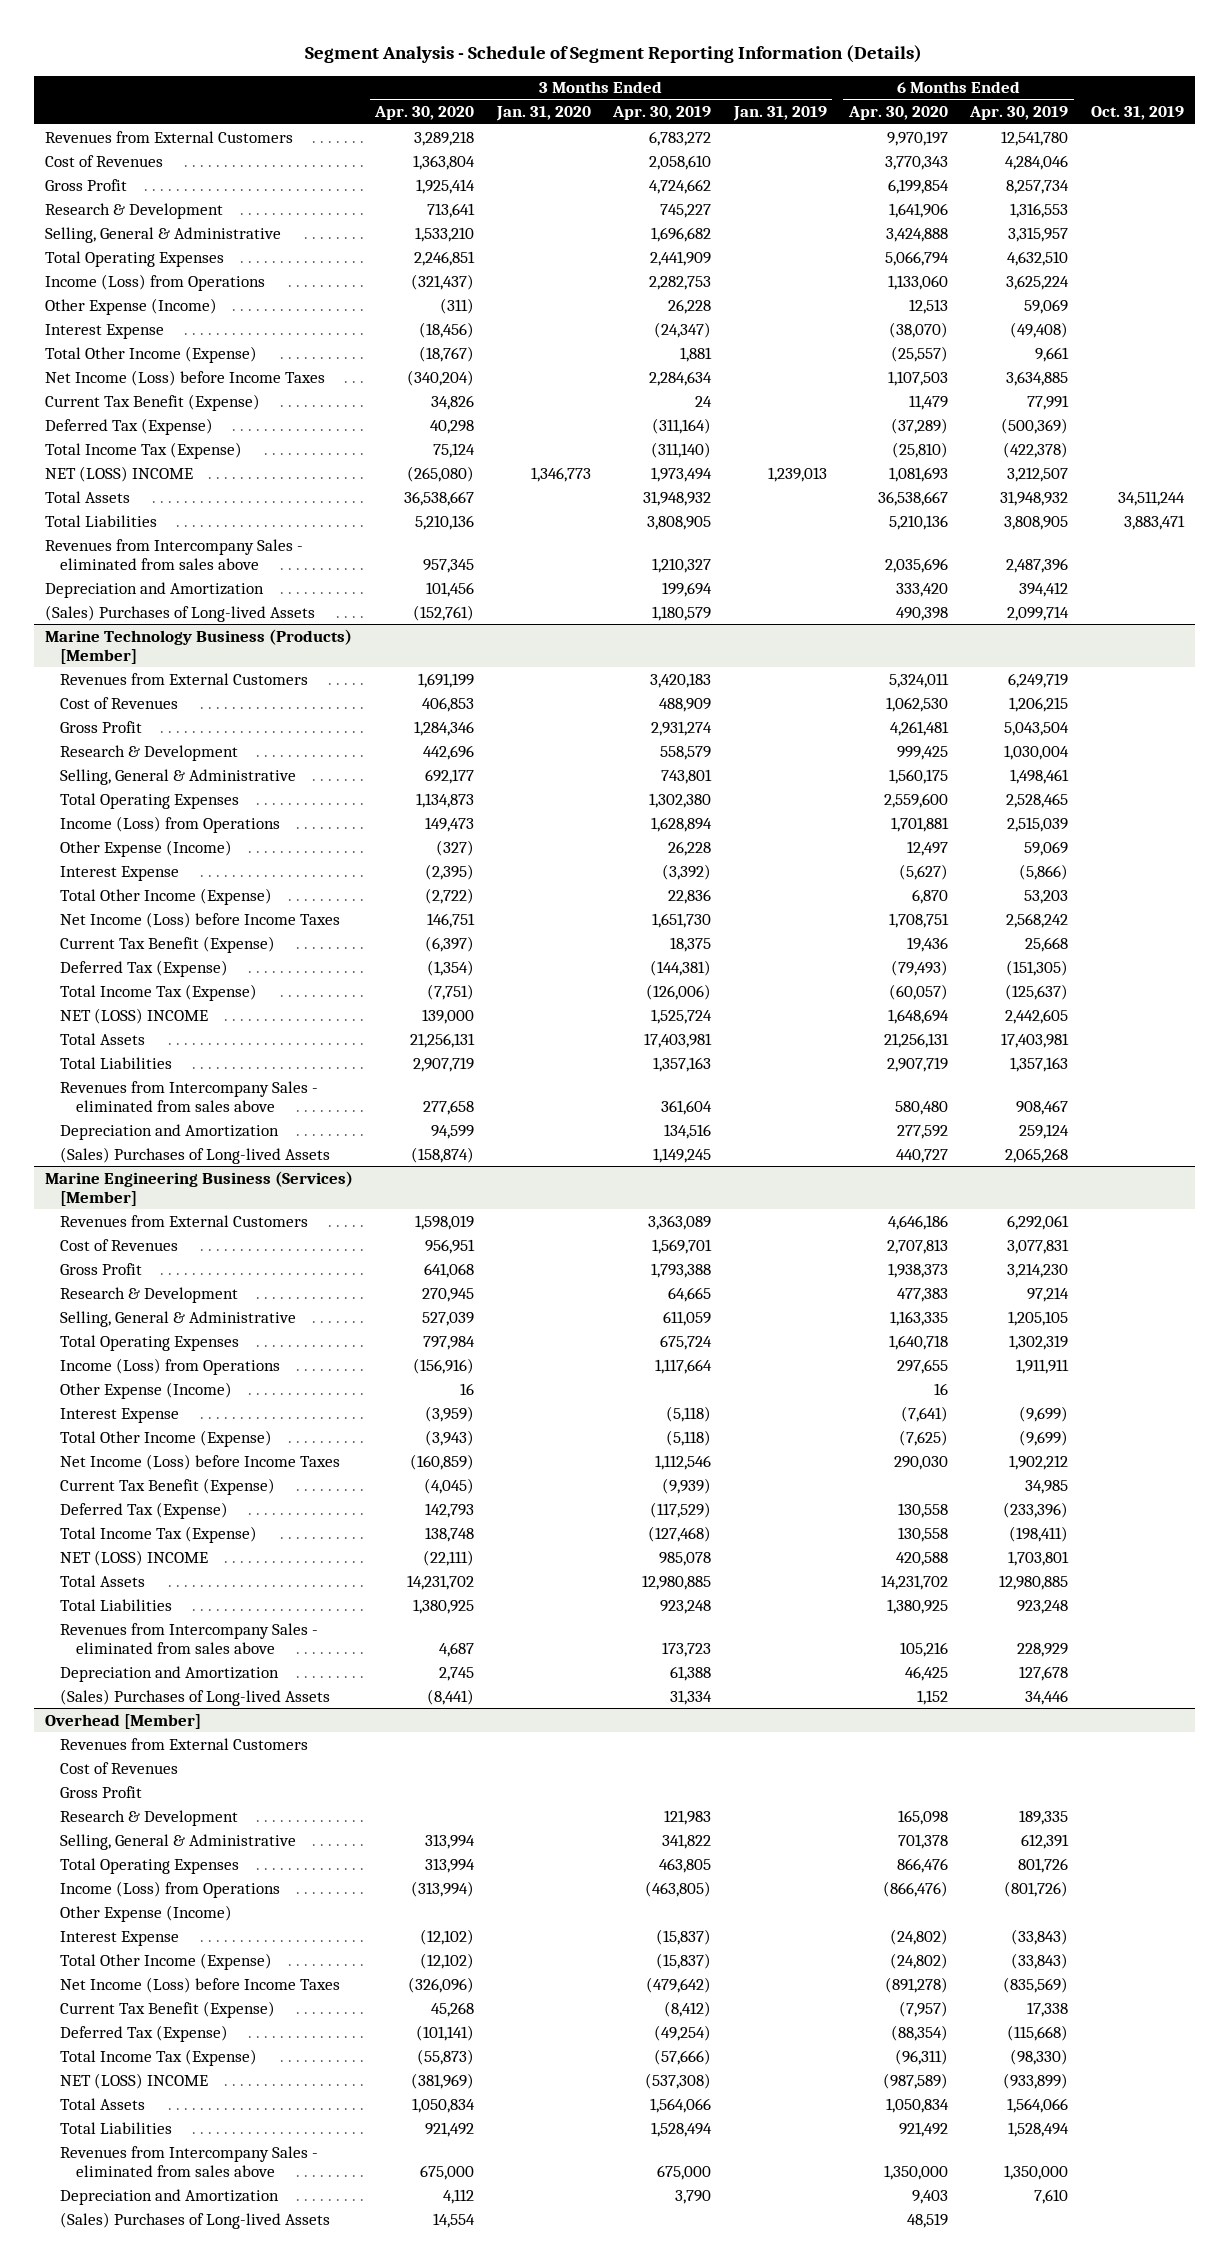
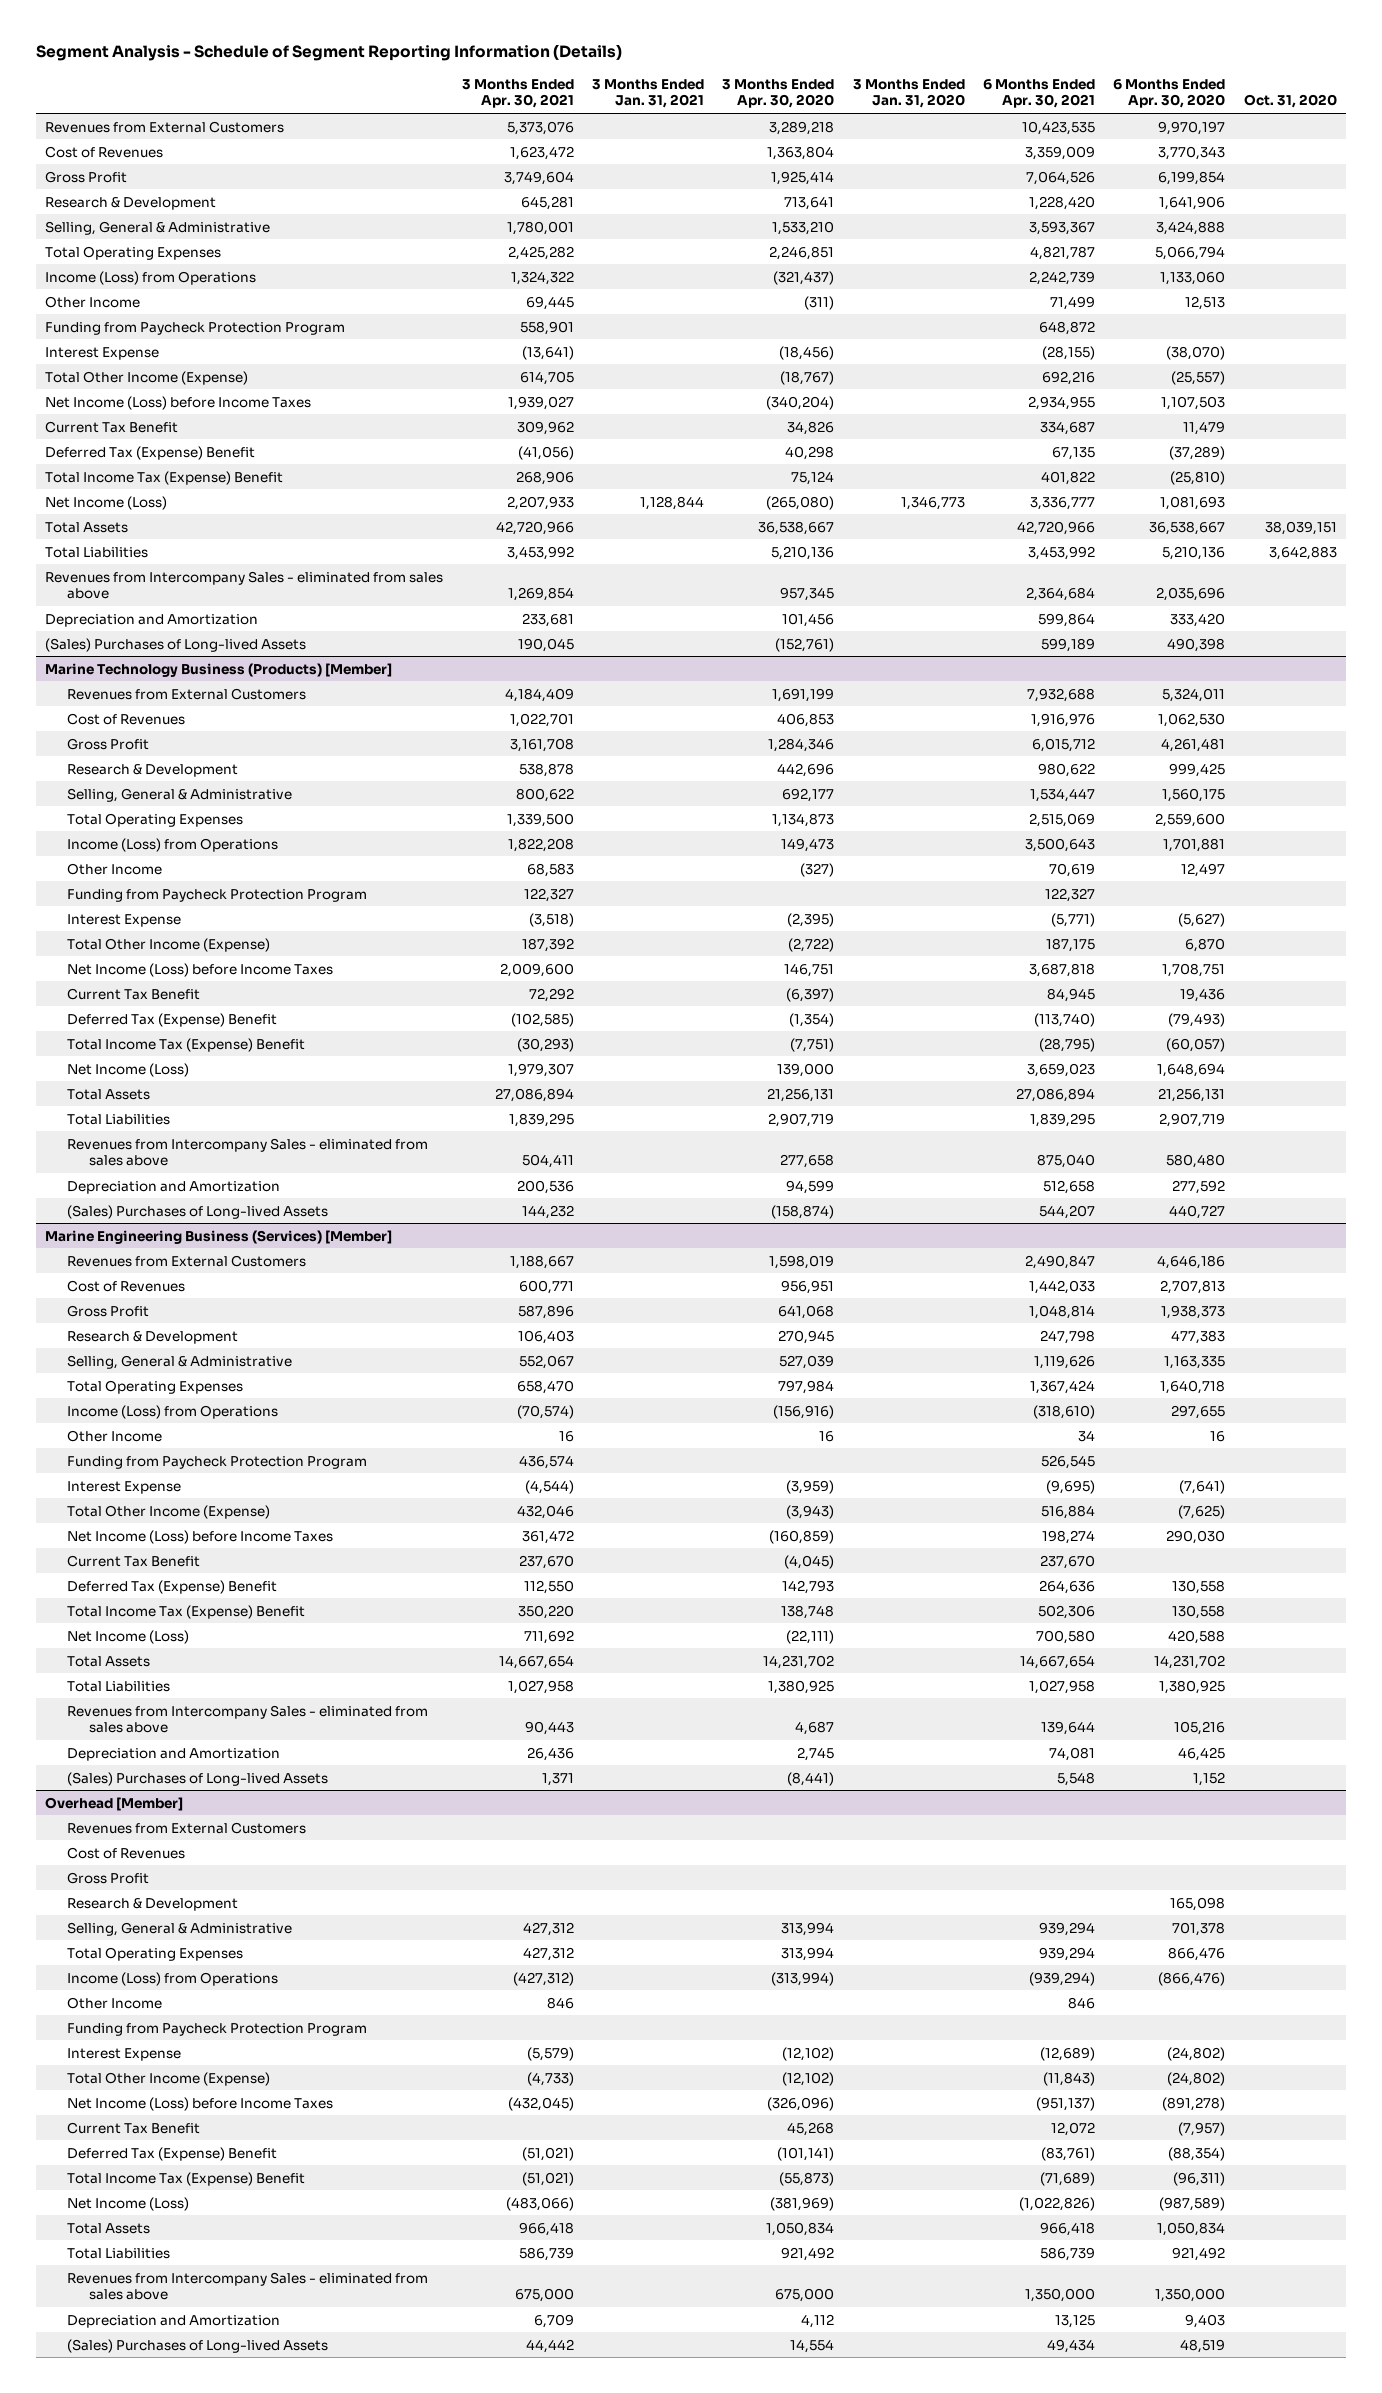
[612,106,712,121] Apr. 30, 2019 -> none
[732,106,827,122] Jan. 31, 2019 -> none
[969,106,1069,121] Apr. 30, 2019 -> none
[1090,106,1184,121] Oct. 31, 2019 -> none
none -> [461,78,574,109] 3 Months Ended Apr. 30, 2021
none -> [591,78,704,109] 3 Months Ended Jan. 31, 2021
none -> [983,78,1096,109] 6 Months Ended Apr. 30, 2021
none -> [1243,94,1337,109] Oct. 31, 2020
[45,297,218,315] Other Expense (Income) -> [45,295,141,308] Other Income
none -> [45,321,346,335] Funding from Paycheck Protection Program
[45,393,261,411] Current Tax Benefit (Expense) -> [45,420,179,433] Current Tax Benefit
[45,417,214,435] Deferred Tax (Expense) -> [45,445,256,460] Deferred Tax (Expense) Benefit
[45,441,243,459] Total Income Tax (Expense) -> [45,470,284,485] Total Income Tax (Expense) Benefit
[45,465,194,482] NET (LOSS) INCOME -> [45,495,168,510] Net Income (Loss)
[60,839,233,857] Other Expense (Income) -> [67,862,163,875] Other Income
none -> [67,888,368,902] Funding from Paycheck Protection Program
[60,935,276,953] Current Tax Benefit (Expense) -> [67,987,201,1000] Current Tax Benefit
[60,959,229,977] Deferred Tax (Expense) -> [67,1012,278,1027] Deferred Tax (Expense) Benefit
[60,983,258,1001] Total Income Tax (Expense) -> [67,1037,306,1052] Total Income Tax (Expense) Benefit
[60,1007,209,1024] NET (LOSS) INCOME -> [67,1062,190,1077] Net Income (Loss)
[60,1381,233,1399] Other Expense (Income) -> [67,1429,163,1442] Other Income
none -> [67,1455,368,1469] Funding from Paycheck Protection Program
[60,1477,276,1495] Current Tax Benefit (Expense) -> [67,1554,201,1567] Current Tax Benefit
[60,1501,229,1519] Deferred Tax (Expense) -> [67,1579,278,1594] Deferred Tax (Expense) Benefit
[60,1525,258,1543] Total Income Tax (Expense) -> [67,1604,306,1619] Total Income Tax (Expense) Benefit
[60,1549,209,1566] NET (LOSS) INCOME -> [67,1629,190,1644] Net Income (Loss)
[60,1904,233,1922] Other Expense (Income) -> [67,1996,163,2009] Other Income
none -> [67,2022,368,2036] Funding from Paycheck Protection Program
[60,2000,276,2018] Current Tax Benefit (Expense) -> [67,2121,201,2134] Current Tax Benefit
[60,2024,229,2042] Deferred Tax (Expense) -> [67,2146,278,2161] Deferred Tax (Expense) Benefit
[60,2048,258,2066] Total Income Tax (Expense) -> [67,2171,306,2186] Total Income Tax (Expense) Benefit
[60,2072,209,2089] NET (LOSS) INCOME -> [67,2196,190,2211] Net Income (Loss)

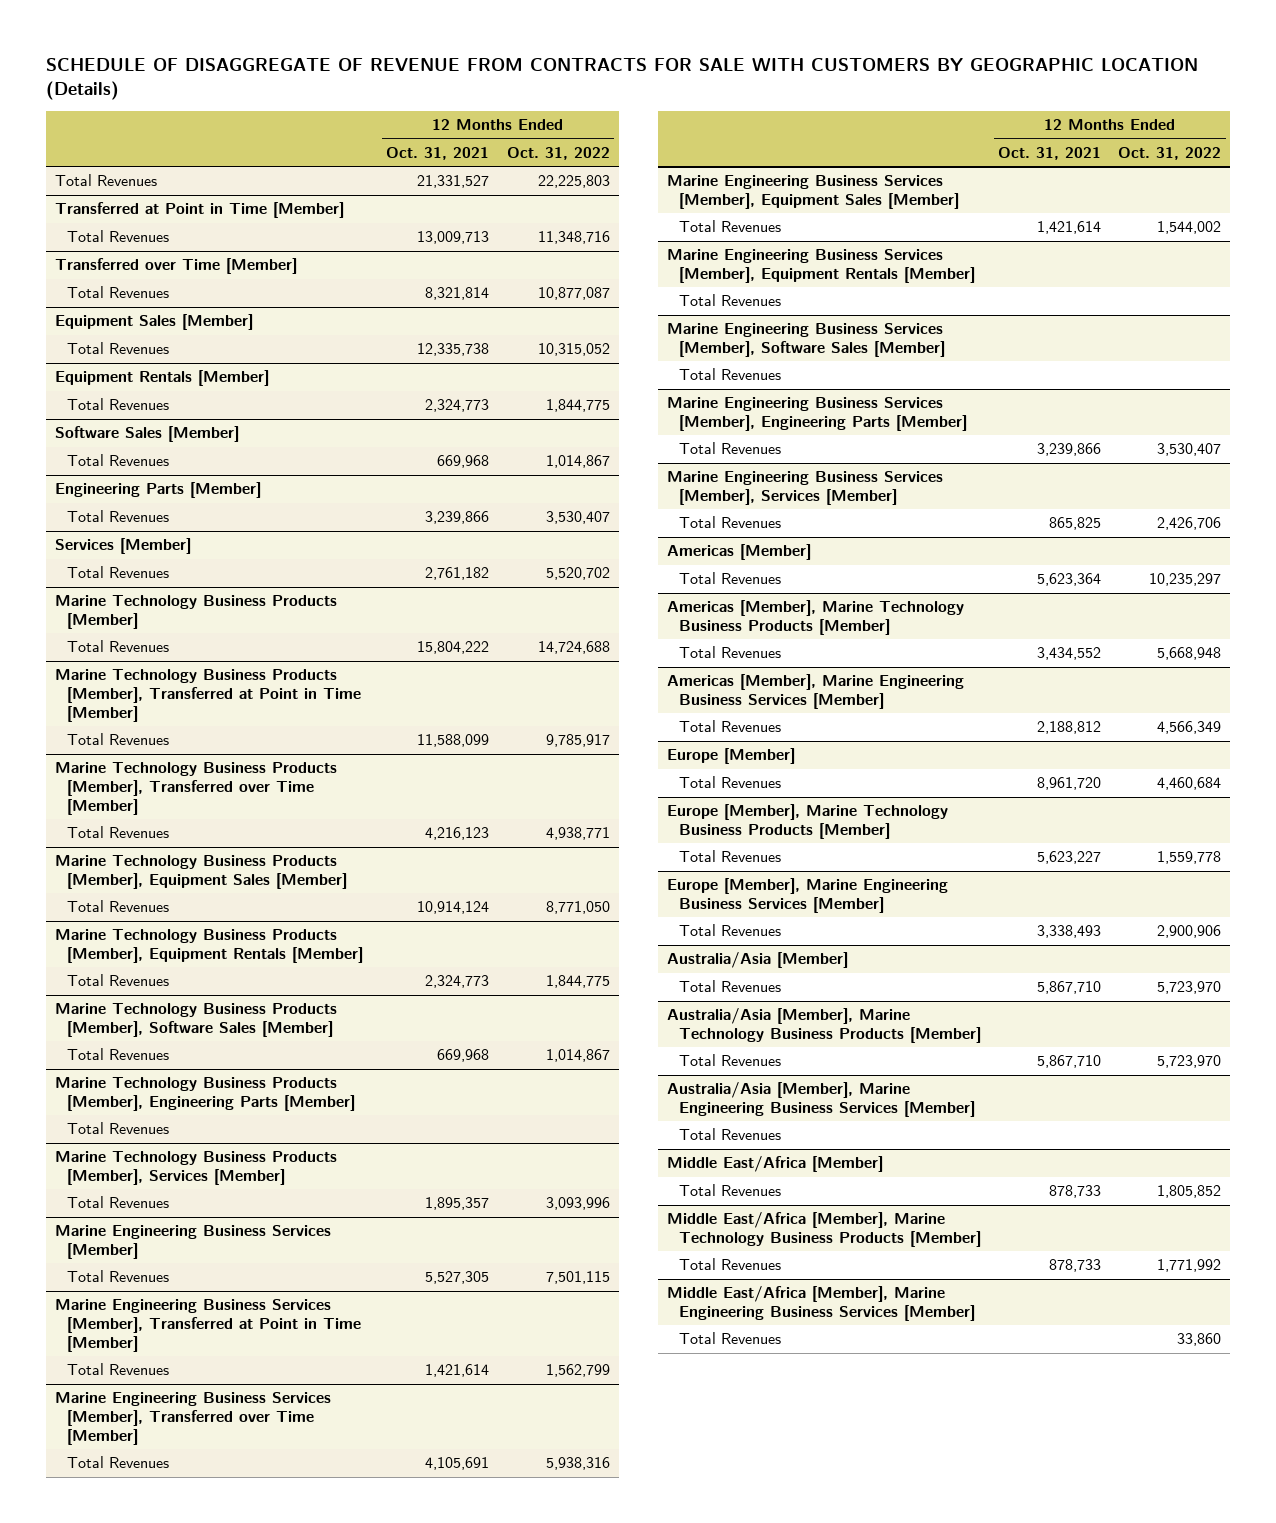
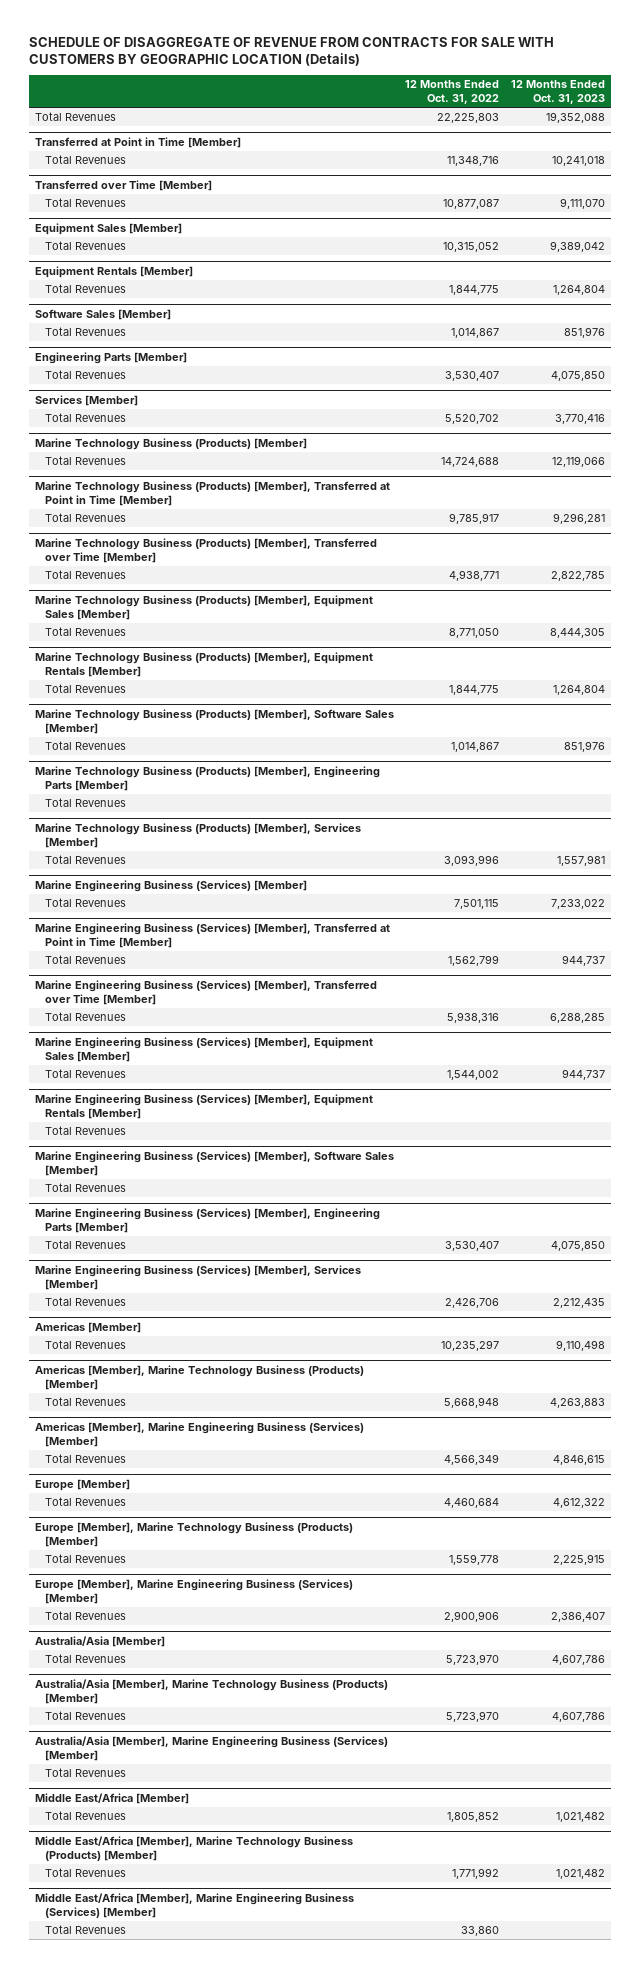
[386,146,490,160] Oct. 31, 2021 -> none
none -> [510,80,605,105] 12 Months Ended Oct. 31, 2023
[54,595,337,630] Marine Technology Business Products [Member] -> [35,437,308,450] Marine Technology Business (Products) [Member]
[54,669,362,722] Marine Technology Business Products [Member], Transferred at Point in Time [Member] -> [35,480,391,506] Marine Technology Business (Products) [Member], Transferred at Point in Time [Member]
[54,762,337,815] Marine Technology Business Products [Member], Transferred over Time [Member] -> [35,537,378,563] Marine Technology Business (Products) [Member], Transferred over Time [Member]
[54,855,348,890] Marine Technology Business Products [Member], Equipment Sales [Member] -> [35,594,374,620] Marine Technology Business (Products) [Member], Equipment Sales [Member]
[54,929,364,964] Marine Technology Business Products [Member], Equipment Rentals [Member] -> [35,651,374,677] Marine Technology Business (Products) [Member], Equipment Rentals [Member]
[54,1003,337,1038] Marine Technology Business Products [Member], Software Sales [Member] -> [35,708,395,734] Marine Technology Business (Products) [Member], Software Sales [Member]
[54,1077,356,1112] Marine Technology Business Products [Member], Engineering Parts [Member] -> [35,765,381,791] Marine Technology Business (Products) [Member], Engineering Parts [Member]
[54,1151,337,1186] Marine Technology Business Products [Member], Services [Member] -> [35,822,362,848] Marine Technology Business (Products) [Member], Services [Member]
[54,1225,331,1260] Marine Engineering Business Services [Member] -> [35,879,308,892] Marine Engineering Business (Services) [Member]
[54,1299,362,1352] Marine Engineering Business Services [Member], Transferred at Point in Time [Member] -> [35,922,391,948] Marine Engineering Business (Services) [Member], Transferred at Point in Time [Member]
[54,1392,331,1445] Marine Engineering Business Services [Member], Transferred over Time [Member] -> [35,979,378,1005] Marine Engineering Business (Services) [Member], Transferred over Time [Member]
[666,175,959,210] Marine Engineering Business Services [Member], Equipment Sales [Member] -> [35,1036,374,1062] Marine Engineering Business (Services) [Member], Equipment Sales [Member]
[666,249,975,284] Marine Engineering Business Services [Member], Equipment Rentals [Member] -> [35,1093,374,1119] Marine Engineering Business (Services) [Member], Equipment Rentals [Member]
[666,323,945,358] Marine Engineering Business Services [Member], Software Sales [Member] -> [35,1150,395,1176] Marine Engineering Business (Services) [Member], Software Sales [Member]
[666,397,967,432] Marine Engineering Business Services [Member], Engineering Parts [Member] -> [35,1207,381,1233] Marine Engineering Business (Services) [Member], Engineering Parts [Member]
[666,471,943,506] Marine Engineering Business Services [Member], Services [Member] -> [35,1264,362,1290] Marine Engineering Business (Services) [Member], Services [Member]
[666,600,964,636] Americas [Member], Marine Technology Business Products [Member] -> [35,1364,365,1390] Americas [Member], Marine Technology Business (Products) [Member]
[666,674,964,710] Americas [Member], Marine Engineering Business Services [Member] -> [35,1421,365,1447] Americas [Member], Marine Engineering Business (Services) [Member]
[666,804,948,840] Europe [Member], Marine Technology Business Products [Member] -> [35,1521,354,1547] Europe [Member], Marine Technology Business (Products) [Member]
[666,878,948,914] Europe [Member], Marine Engineering Business Services [Member] -> [35,1578,354,1604] Europe [Member], Marine Engineering Business (Services) [Member]
[666,1008,981,1044] Australia/Asia [Member], Marine Technology Business Products [Member] -> [35,1678,389,1704] Australia/Asia [Member], Marine Technology Business (Products) [Member]
[666,1082,975,1118] Australia/Asia [Member], Marine Engineering Business Services [Member] -> [35,1735,389,1761] Australia/Asia [Member], Marine Engineering Business (Services) [Member]
[666,1212,981,1248] Middle East/Africa [Member], Marine Technology Business Products [Member] -> [35,1835,354,1861] Middle East/Africa [Member], Marine Technology Business (Products) [Member]
[666,1286,975,1322] Middle East/Africa [Member], Marine Engineering Business Services [Member] -> [35,1892,355,1918] Middle East/Africa [Member], Marine Engineering Business (Services) [Member]

